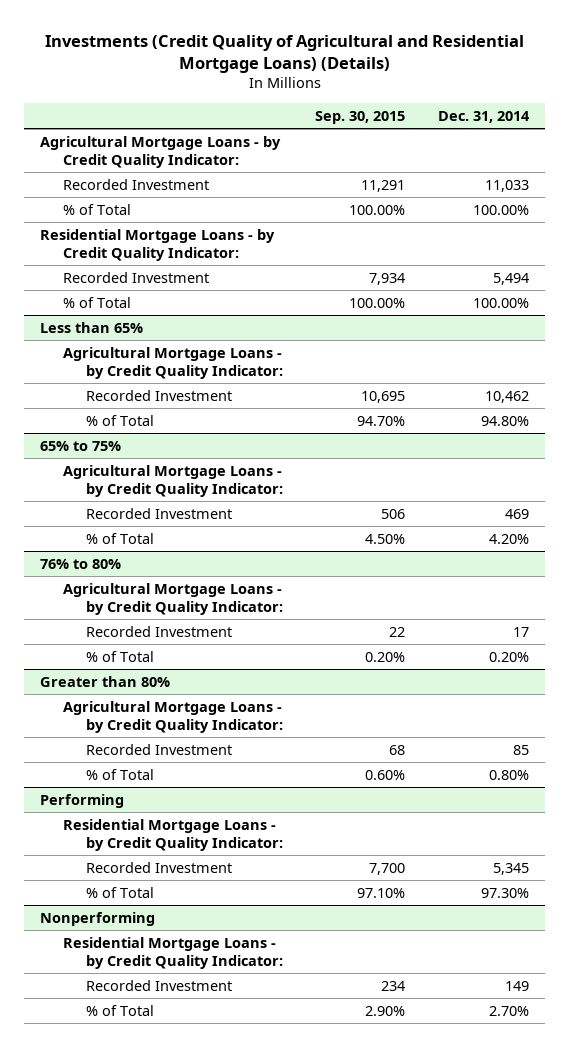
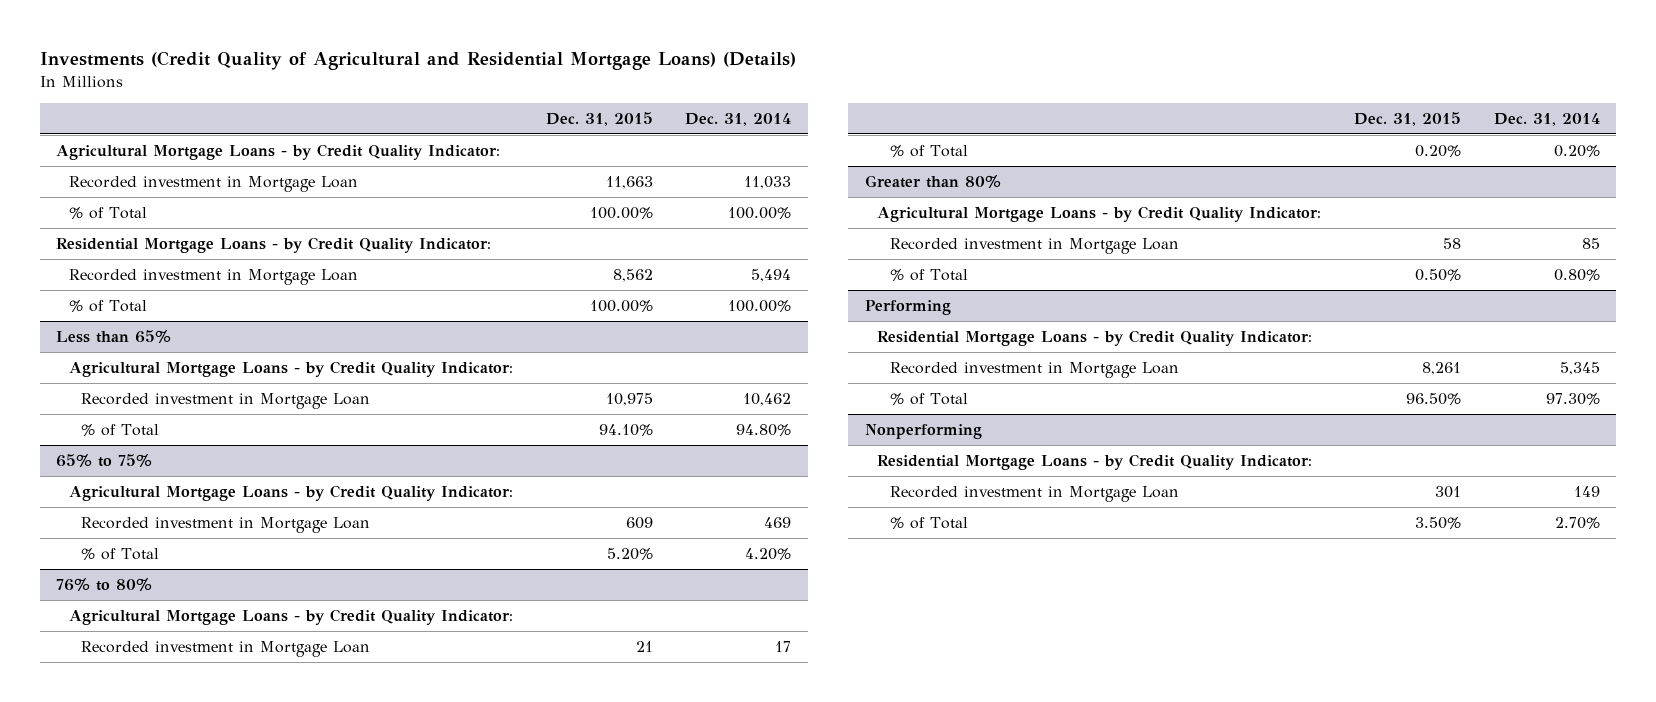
[315,110,406,124] Sep. 30, 2015 -> none
none -> [545,111,653,126] Dec. 31, 2015
[63,178,210,190] Recorded Investment -> [68,175,358,192] Recorded investment in Mortgage Loan
[63,271,210,283] Recorded Investment -> [68,268,358,285] Recorded investment in Mortgage Loan
[85,389,232,401] Recorded Investment -> [81,392,371,409] Recorded investment in Mortgage Loan
[85,507,232,519] Recorded Investment -> [81,516,371,533] Recorded investment in Mortgage Loan
[85,625,232,637] Recorded Investment -> [81,640,371,657] Recorded investment in Mortgage Loan
[85,743,232,755] Recorded Investment -> [889,237,1179,254] Recorded investment in Mortgage Loan
[85,861,232,873] Recorded Investment -> [889,361,1179,378] Recorded investment in Mortgage Loan
[85,979,232,991] Recorded Investment -> [889,485,1179,502] Recorded investment in Mortgage Loan

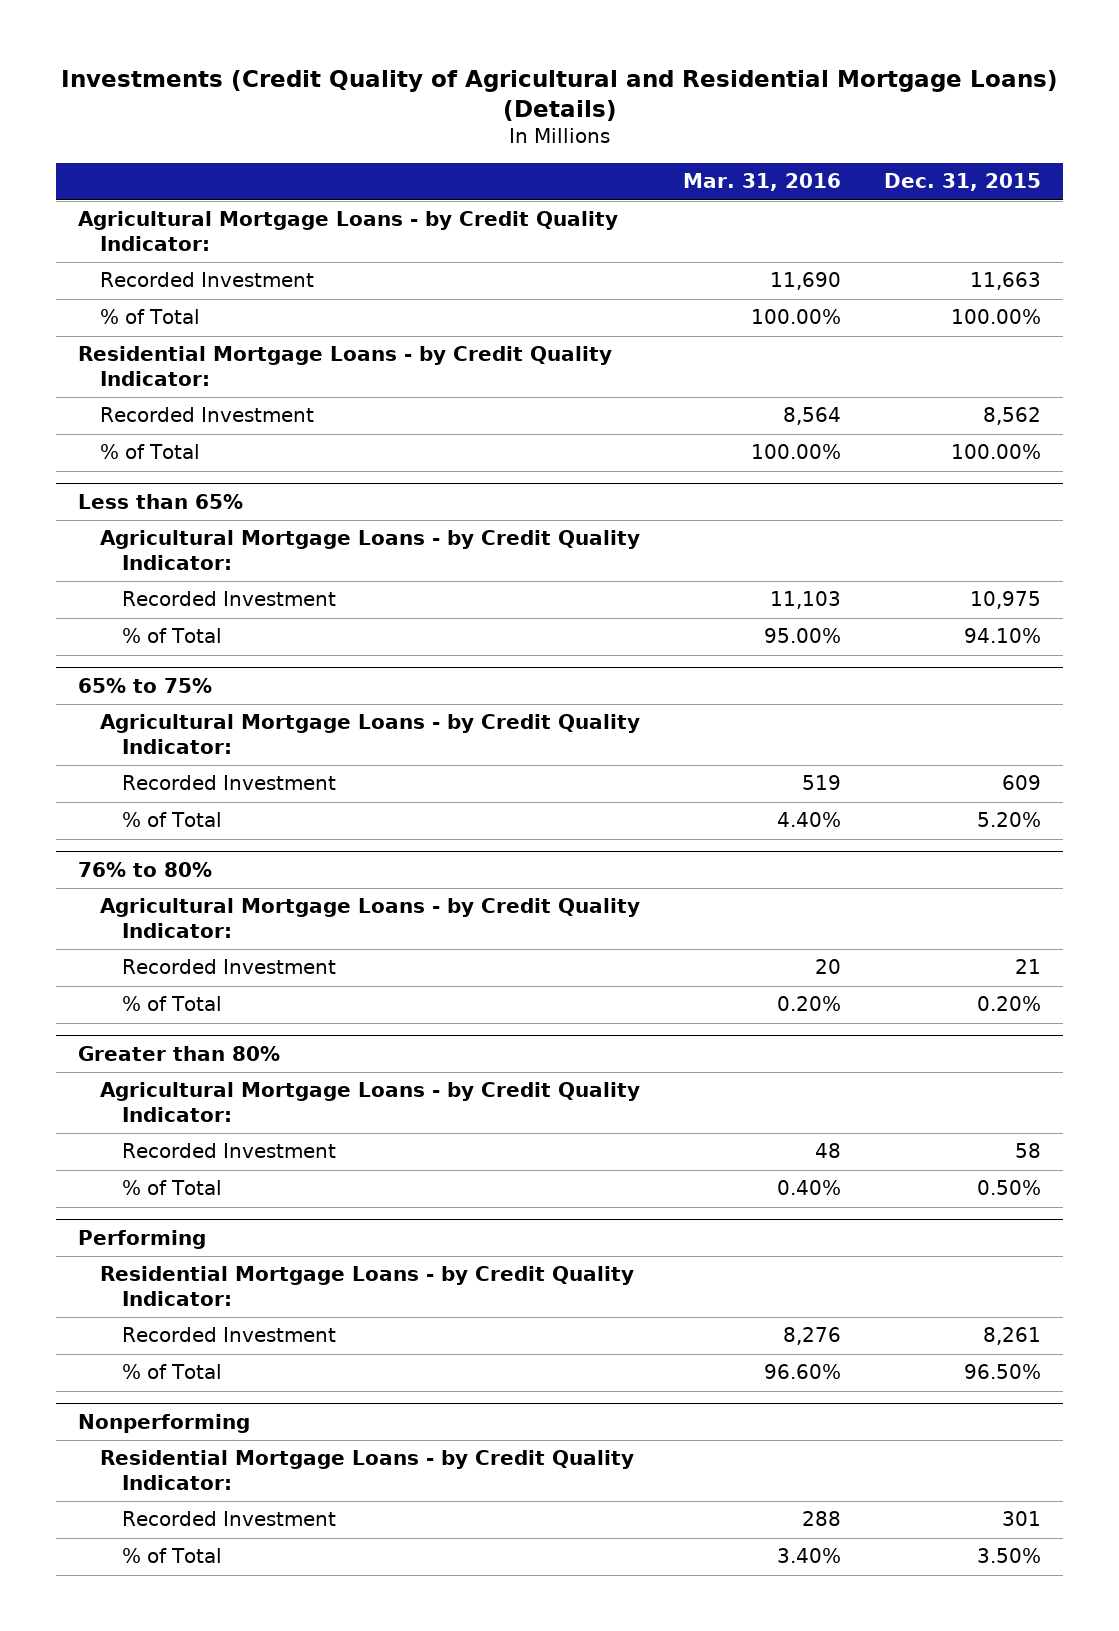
[685,112,792,126] Dec. 31, 2014 -> none
none -> [683,173,842,192] Mar. 31, 2016
[68,175,358,192] Recorded investment in Mortgage Loan -> [99,272,314,288] Recorded Investment
[68,268,358,285] Recorded investment in Mortgage Loan -> [99,407,314,423] Recorded Investment
[81,392,371,409] Recorded investment in Mortgage Loan -> [121,591,336,607] Recorded Investment
[81,516,371,533] Recorded investment in Mortgage Loan -> [121,775,336,791] Recorded Investment
[81,640,371,657] Recorded investment in Mortgage Loan -> [121,959,336,975] Recorded Investment
[889,237,1179,254] Recorded investment in Mortgage Loan -> [121,1143,336,1159] Recorded Investment
[889,361,1179,378] Recorded investment in Mortgage Loan -> [121,1327,336,1343] Recorded Investment
[889,485,1179,502] Recorded investment in Mortgage Loan -> [121,1511,336,1527] Recorded Investment

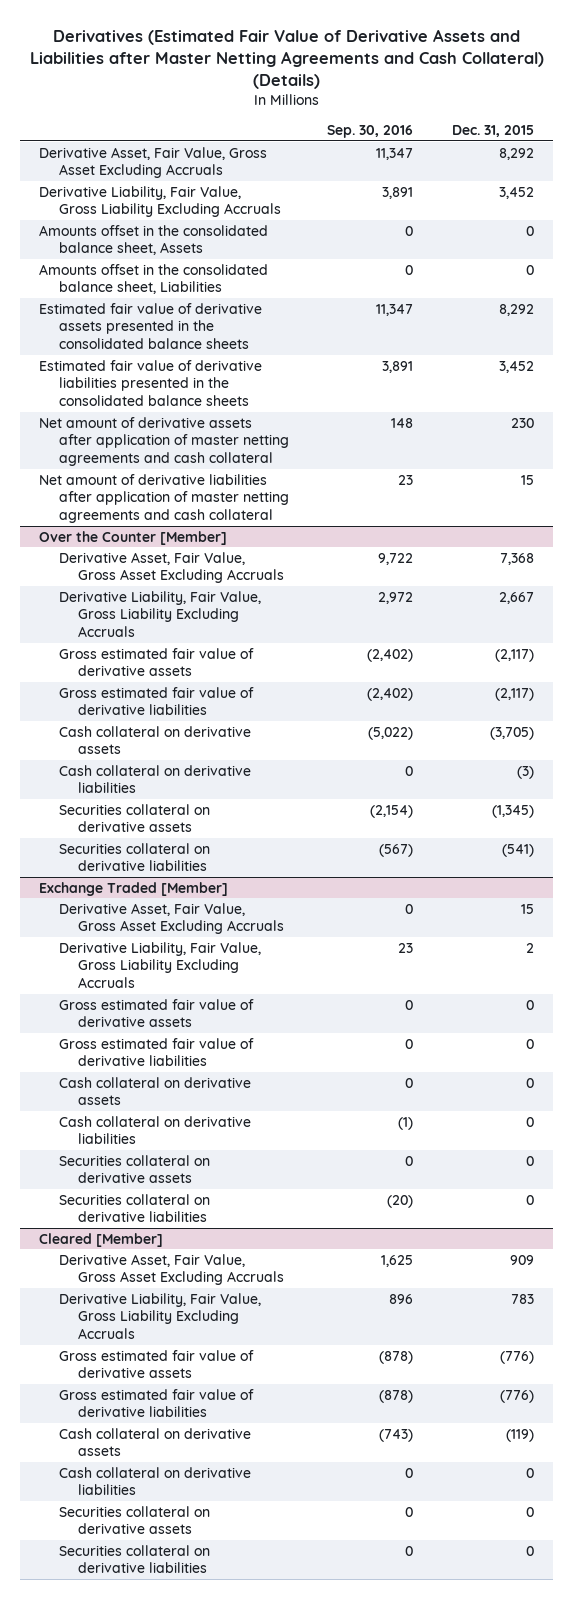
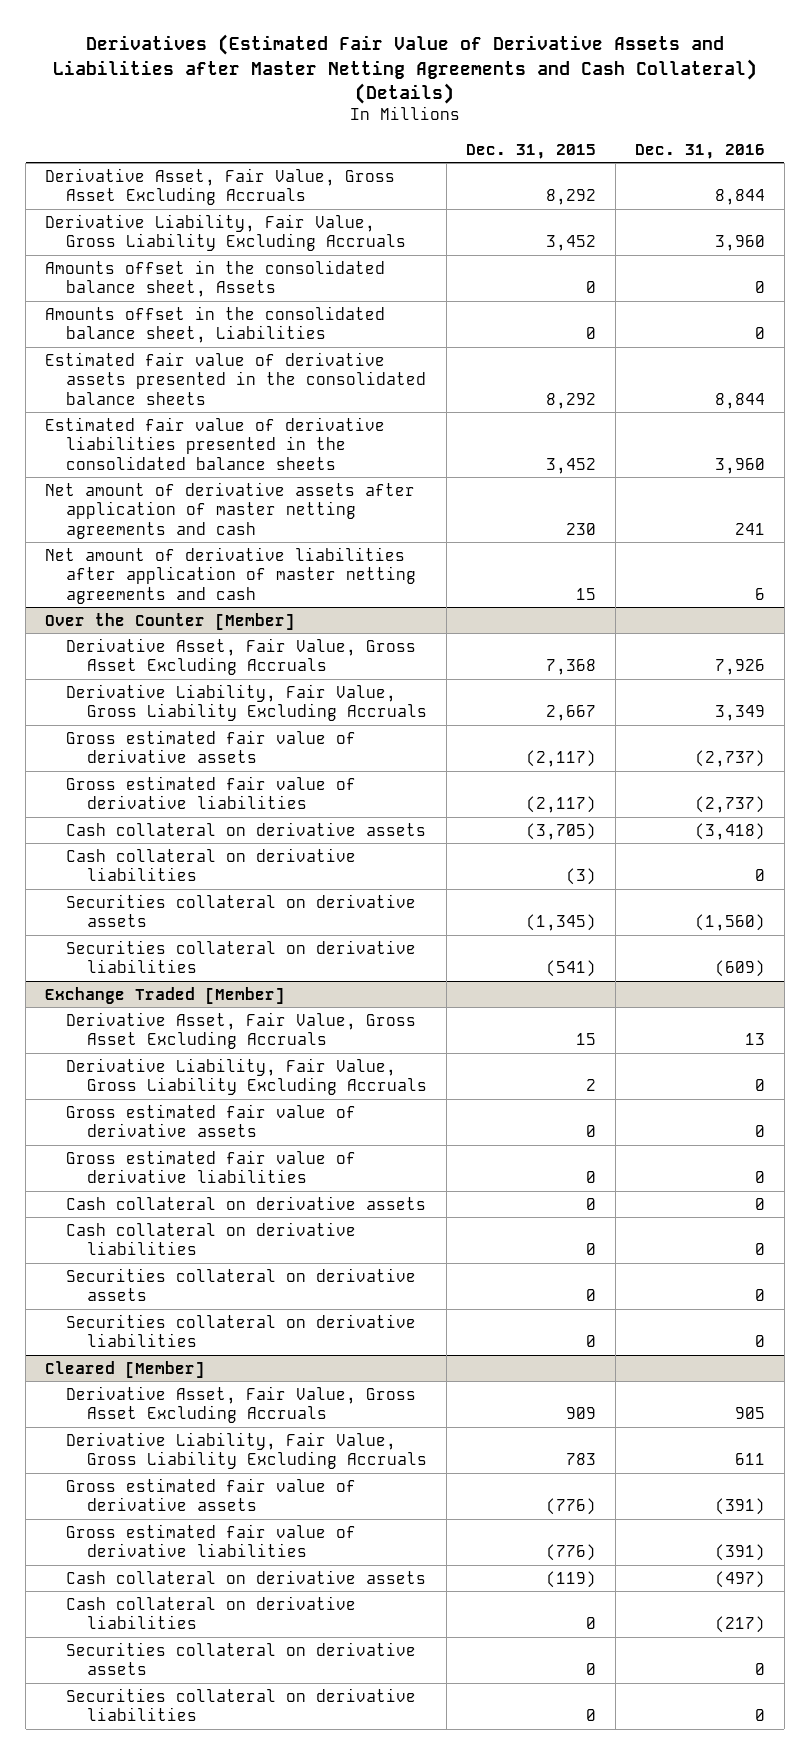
[327,124,414,138] Sep. 30, 2016 -> none
none -> [634,143,765,159] Dec. 31, 2016
[39,416,289,466] Net amount of derivative assets after application of master netting agreements and cash collateral -> [45,481,416,539] Net amount of derivative assets after application of master netting agreements and cash
[39,473,289,523] Net amount of derivative liabilities after application of master netting agreements and cash collateral -> [45,546,417,604] Net amount of derivative liabilities after application of master netting agreements and cash

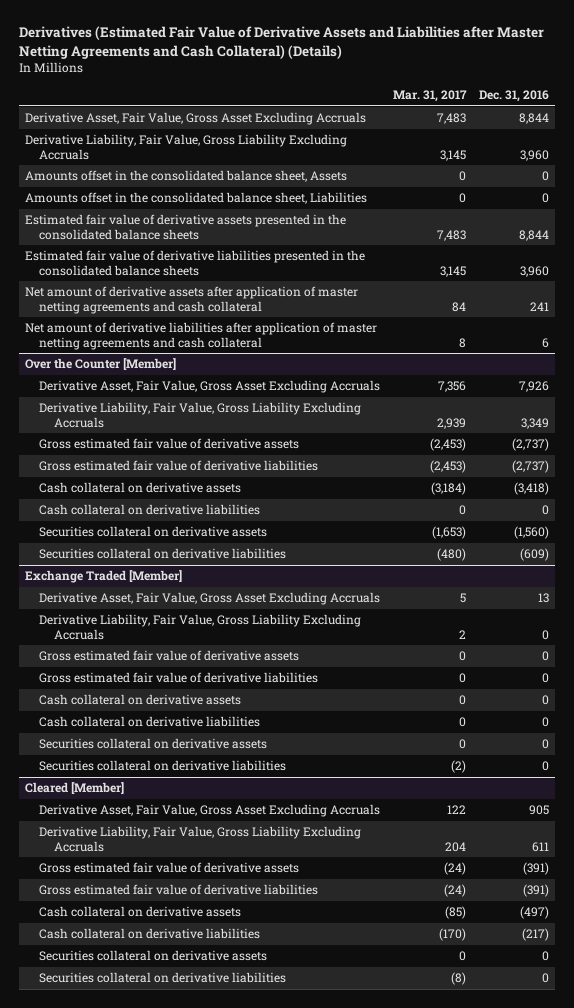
[465,143,596,159] Dec. 31, 2015 -> none
none -> [392,89,467,102] Mar. 31, 2017
[45,481,416,539] Net amount of derivative assets after application of master netting agreements and cash -> [25,286,359,314] Net amount of derivative assets after application of master netting agreements and cash collateral
[45,546,417,604] Net amount of derivative liabilities after application of master netting agreements and cash -> [25,322,378,350] Net amount of derivative liabilities after application of master netting agreements and cash collateral

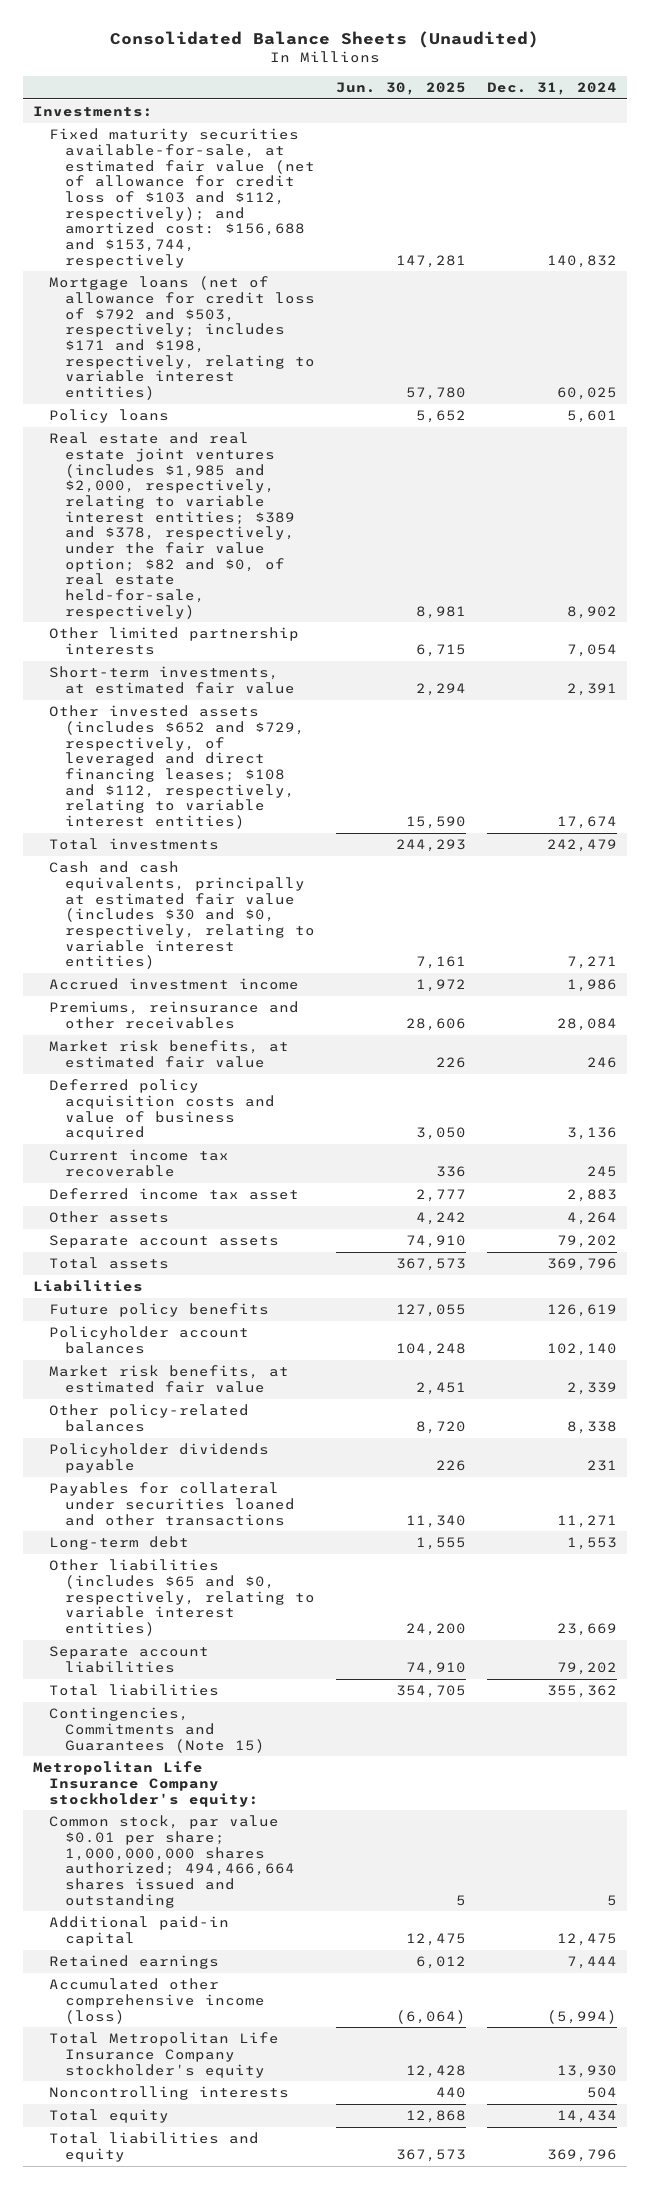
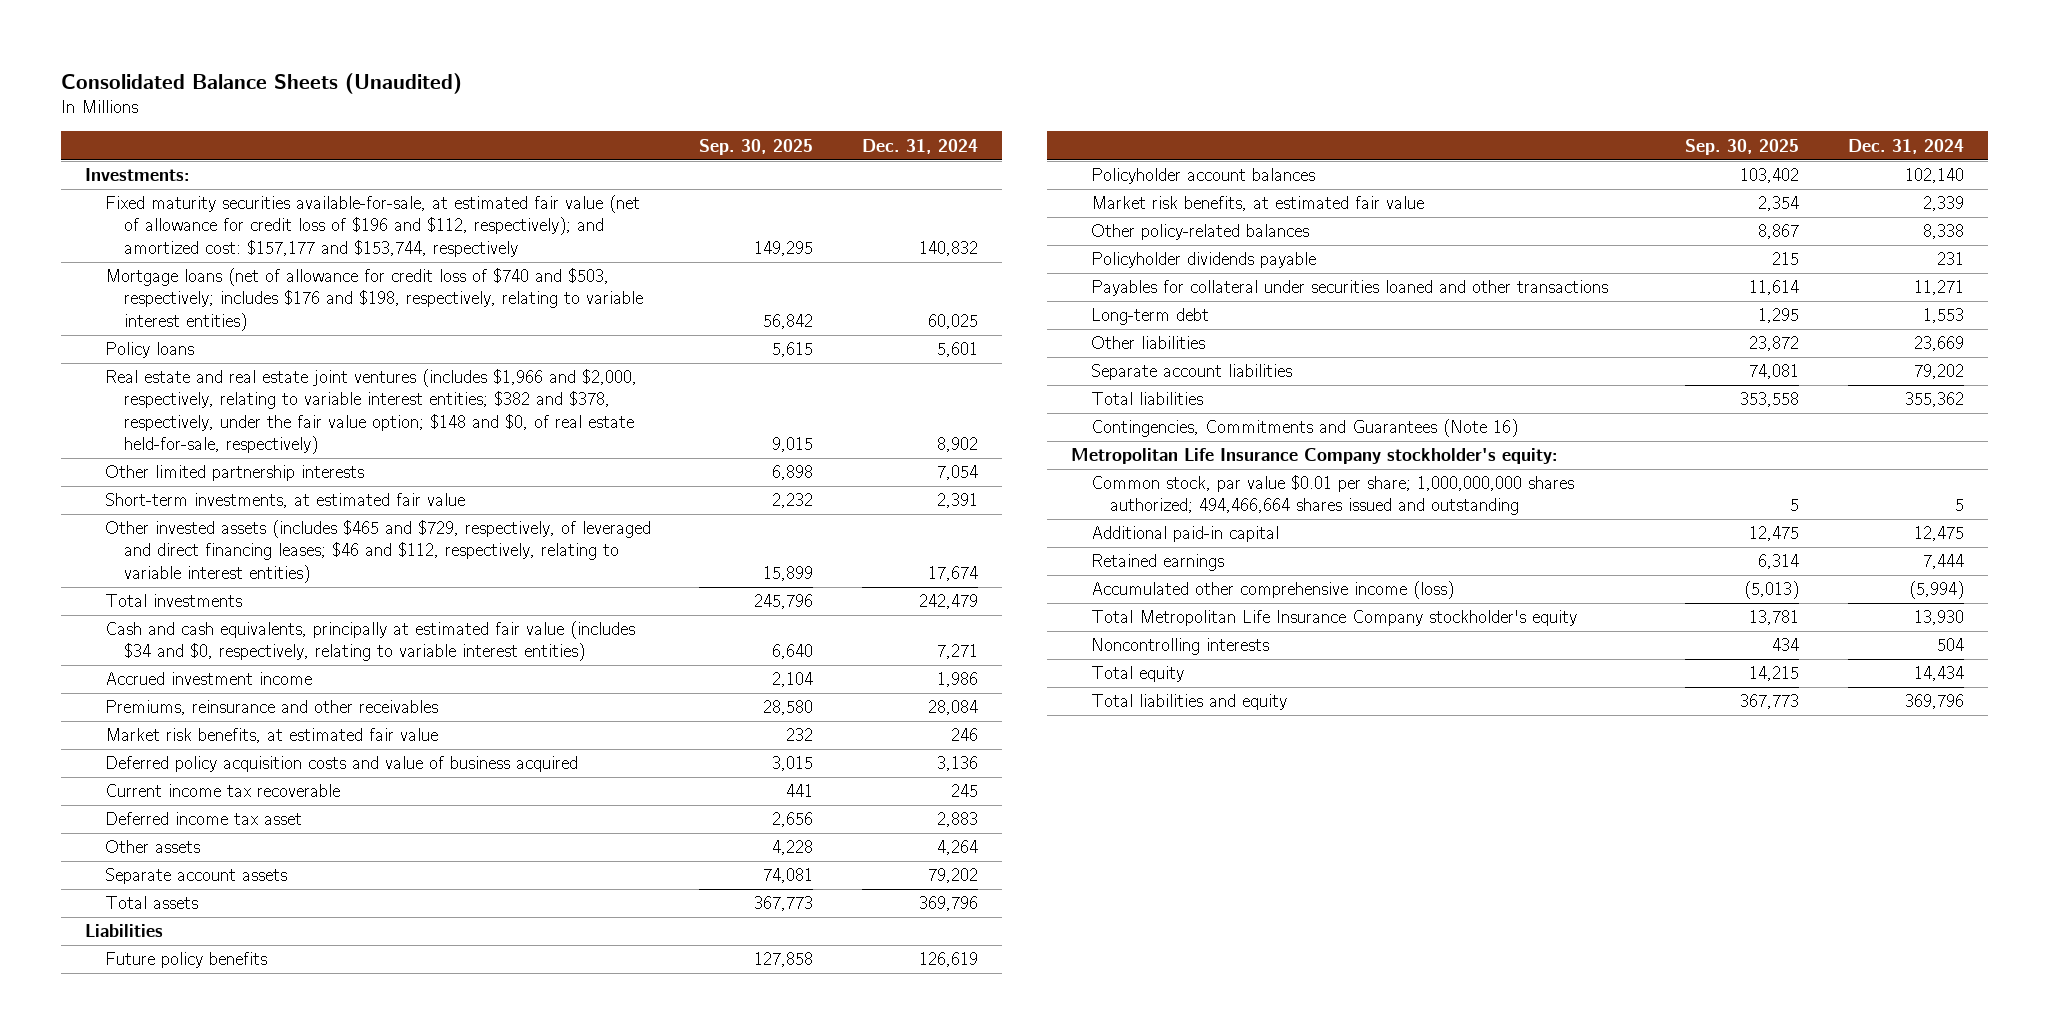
[335,81,466,95] Jun. 30, 2025 -> none
none -> [699,138,814,155] Sep. 30, 2025
[48,128,316,268] Fixed maturity securities available-for-sale, at estimated fair value (net of allowance for credit loss of $103 and $112, respectively); and amortized cost: $156,688 and $153,744, respectively -> [104,195,640,257] Fixed maturity securities available-for-sale, at estimated fair value (net of allowance for credit loss of $196 and $112, respectively); and amortized cost: $157,177 and $153,744, respectively
[48,276,316,400] Mortgage loans (net of allowance for credit loss of $792 and $503, respectively; includes $171 and $198, respectively, relating to variable interest entities) -> [104,268,644,331] Mortgage loans (net of allowance for credit loss of $740 and $503, respectively; includes $176 and $198, respectively, relating to variable interest entities)
[48,432,296,619] Real estate and real estate joint ventures (includes $1,985 and $2,000, respectively, relating to variable interest entities; $389 and $378, respectively, under the fair value option; $82 and $0, of real estate held-for-sale, respectively) -> [104,369,637,454] Real estate and real estate joint ventures (includes $1,966 and $2,000, respectively, relating to variable interest entities; $382 and $378, respectively, under the fair value option; $148 and $0, of real estate held-for-sale, respectively)
[48,705,306,829] Other invested assets (includes $652 and $729, respectively, of leveraged and direct financing leases; $108 and $112, respectively, relating to variable interest entities) -> [104,520,651,583] Other invested assets (includes $465 and $729, respectively, of leveraged and direct financing leases; $46 and $112, respectively, relating to variable interest entities)
[48,861,316,970] Cash and cash equivalents, principally at estimated fair value (includes $30 and $0, respectively, relating to variable interest entities) -> [104,621,635,662] Cash and cash equivalents, principally at estimated fair value (includes $34 and $0, respectively, relating to variable interest entities)
[48,1559,316,1636] Other liabilities (includes $65 and $0, respectively, relating to variable interest entities) -> [1090,336,1205,350] Other liabilities
[48,1707,266,1753] Contingencies, Commitments and Guarantees (Note 15) -> [1090,419,1518,438] Contingencies, Commitments and Guarantees (Note 16)

